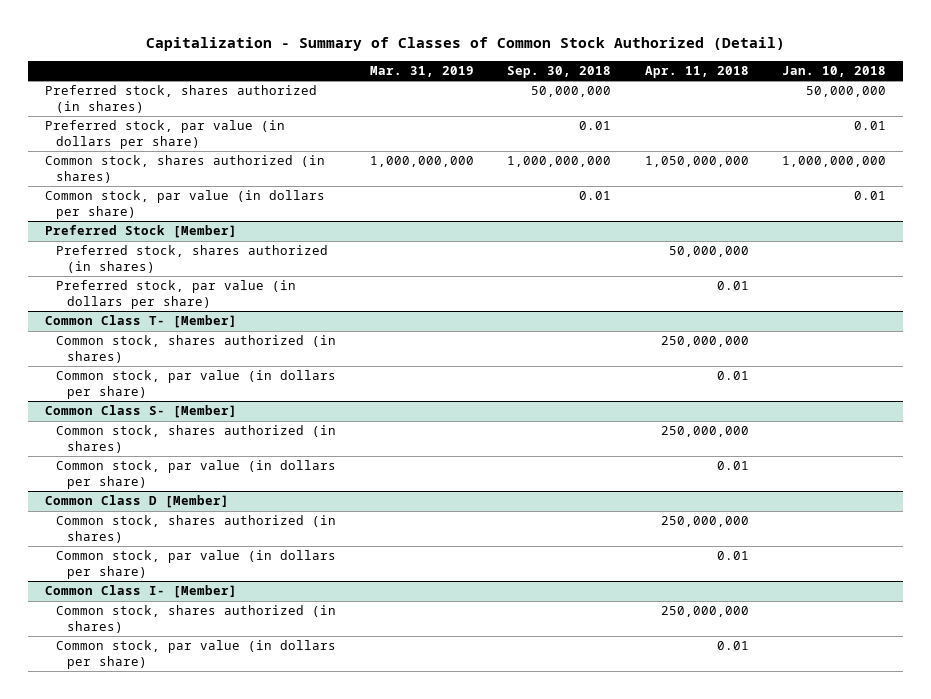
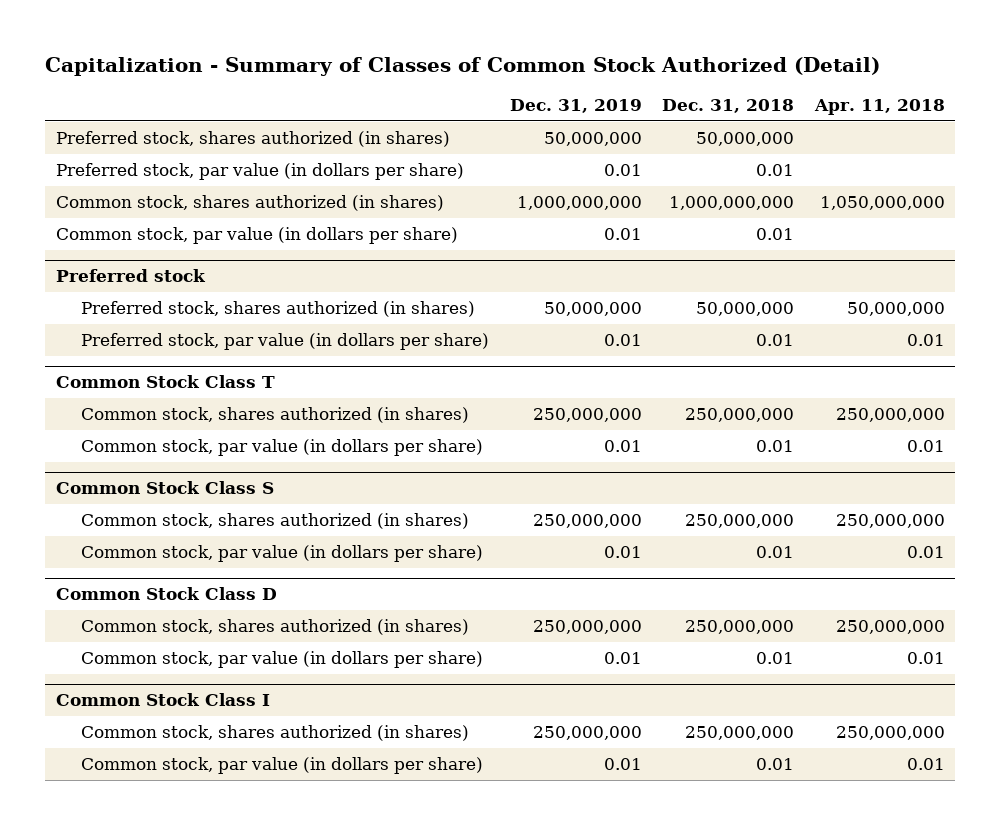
[369,65,474,77] Mar. 31, 2019 -> none
[507,65,612,78] Sep. 30, 2018 -> none
[782,65,887,77] Jan. 10, 2018 -> none
none -> [509,99,642,114] Dec. 31, 2019
none -> [662,99,795,114] Dec. 31, 2018
[45,225,238,239] Preferred Stock [Member] -> [55,269,206,283] Preferred stock
[45,315,238,329] Common Class T- [Member] -> [55,375,275,389] Common Stock Class T
[45,405,238,419] Common Class S- [Member] -> [55,481,274,495] Common Stock Class S
[45,495,230,509] Common Class D [Member] -> [55,587,277,601] Common Stock Class D
[45,585,238,599] Common Class I- [Member] -> [55,693,270,707] Common Stock Class I

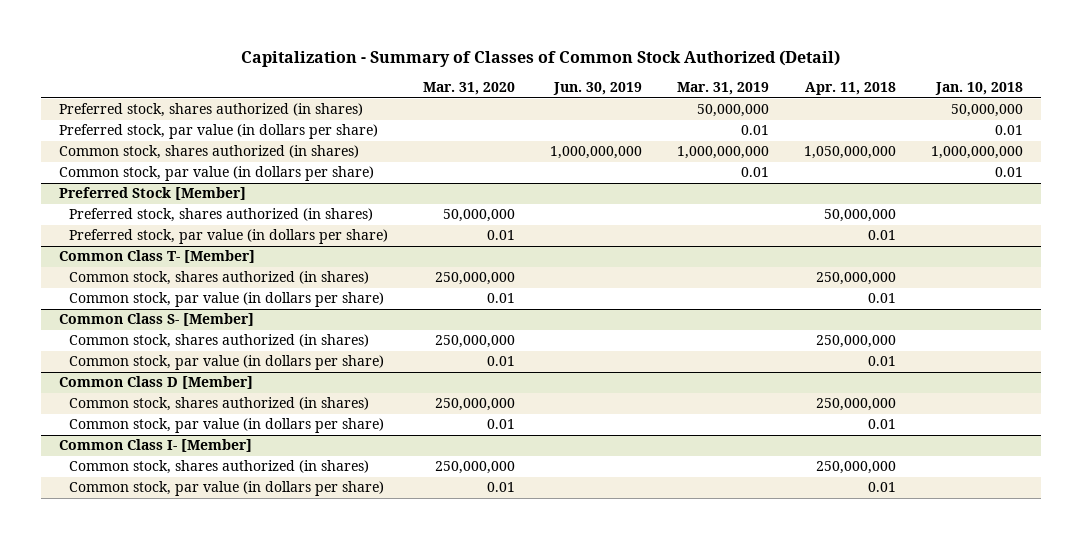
[509,99,642,114] Dec. 31, 2019 -> none
[662,99,795,114] Dec. 31, 2018 -> none
none -> [422,82,515,96] Mar. 31, 2020
none -> [552,82,642,96] Jun. 30, 2019
none -> [676,82,769,96] Mar. 31, 2019
none -> [935,82,1024,96] Jan. 10, 2018
[55,269,206,283] Preferred stock -> [58,187,246,201] Preferred Stock [Member]
[55,375,275,389] Common Stock Class T -> [58,250,255,264] Common Class T- [Member]
[55,481,274,495] Common Stock Class S -> [58,313,254,327] Common Class S- [Member]
[55,587,277,601] Common Stock Class D -> [58,376,253,390] Common Class D [Member]
[55,693,270,707] Common Stock Class I -> [58,439,252,453] Common Class I- [Member]

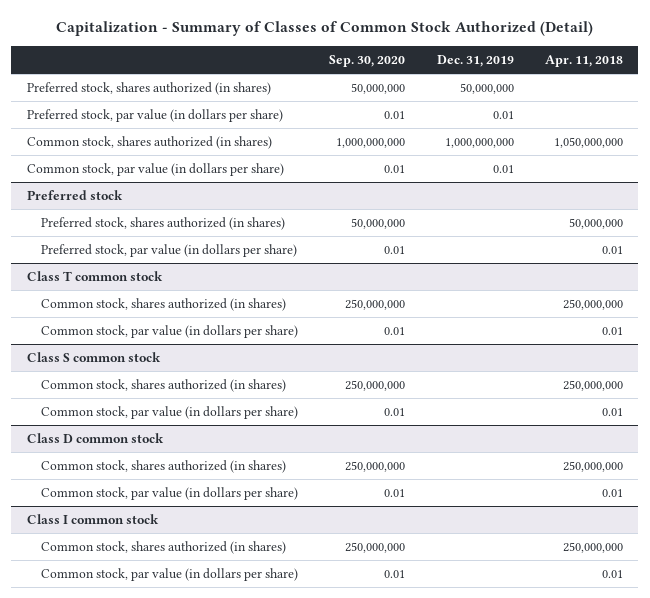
[422,82,515,96] Mar. 31, 2020 -> none
[552,82,642,96] Jun. 30, 2019 -> none
[676,82,769,96] Mar. 31, 2019 -> none
[935,82,1024,96] Jan. 10, 2018 -> none
none -> [329,54,406,67] Sep. 30, 2020
none -> [436,54,514,67] Dec. 31, 2019
[58,187,246,201] Preferred Stock [Member] -> [26,190,123,201] Preferred stock
[58,250,255,264] Common Class T- [Member] -> [26,271,163,282] Class T common stock
[58,313,254,327] Common Class S- [Member] -> [26,352,161,363] Class S common stock
[58,376,253,390] Common Class D [Member] -> [26,433,164,444] Class D common stock
[58,439,252,453] Common Class I- [Member] -> [26,514,159,525] Class I common stock

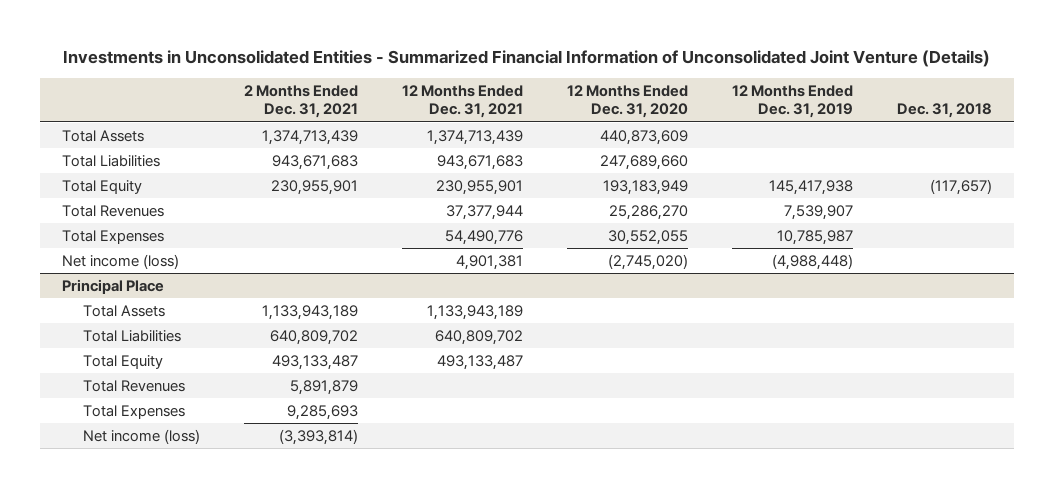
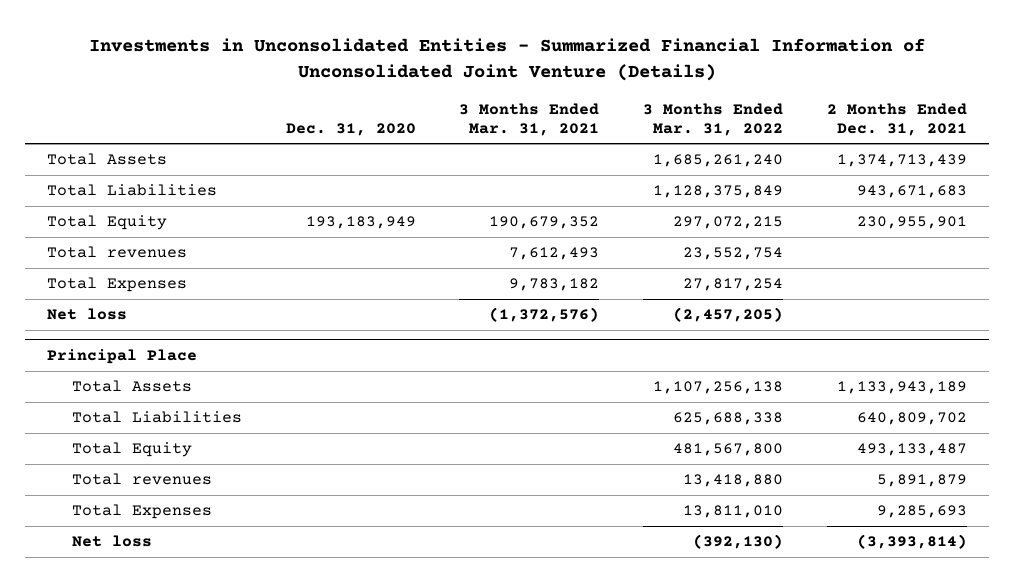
[401,85,523,119] 12 Months Ended Dec. 31, 2021 -> none
[566,85,688,119] 12 Months Ended Dec. 31, 2020 -> none
[731,85,853,119] 12 Months Ended Dec. 31, 2019 -> none
[896,103,992,119] Dec. 31, 2018 -> none
none -> [285,122,416,136] Dec. 31, 2020
none -> [459,102,600,136] 3 Months Ended Mar. 31, 2021
none -> [643,102,784,136] 3 Months Ended Mar. 31, 2022
[62,204,165,217] Total Revenues -> [46,246,187,259] Total revenues
[62,253,180,269] Net income (loss) -> [46,308,127,321] Net loss
[82,379,185,392] Total Revenues -> [71,473,212,486] Total revenues
[82,428,200,444] Net income (loss) -> [71,535,152,548] Net loss

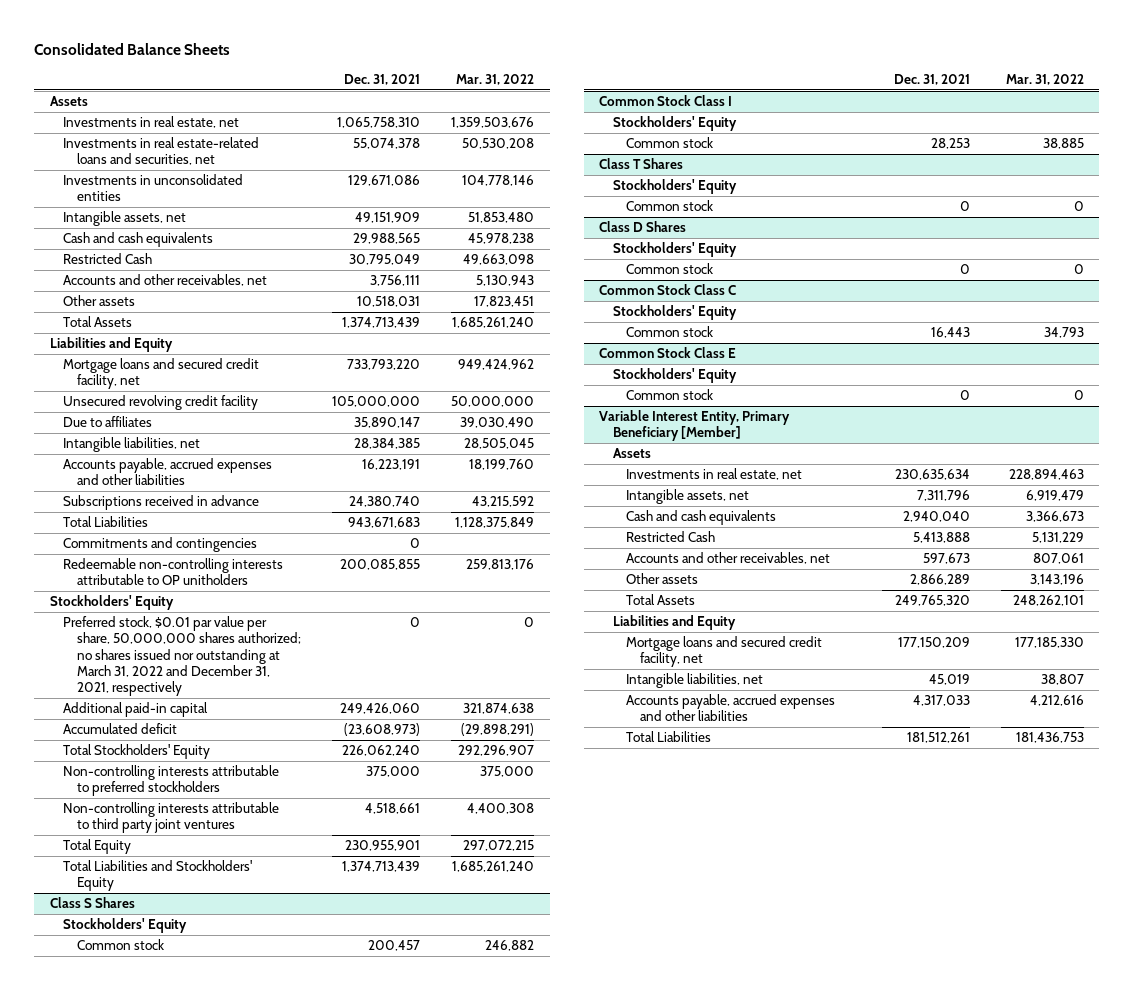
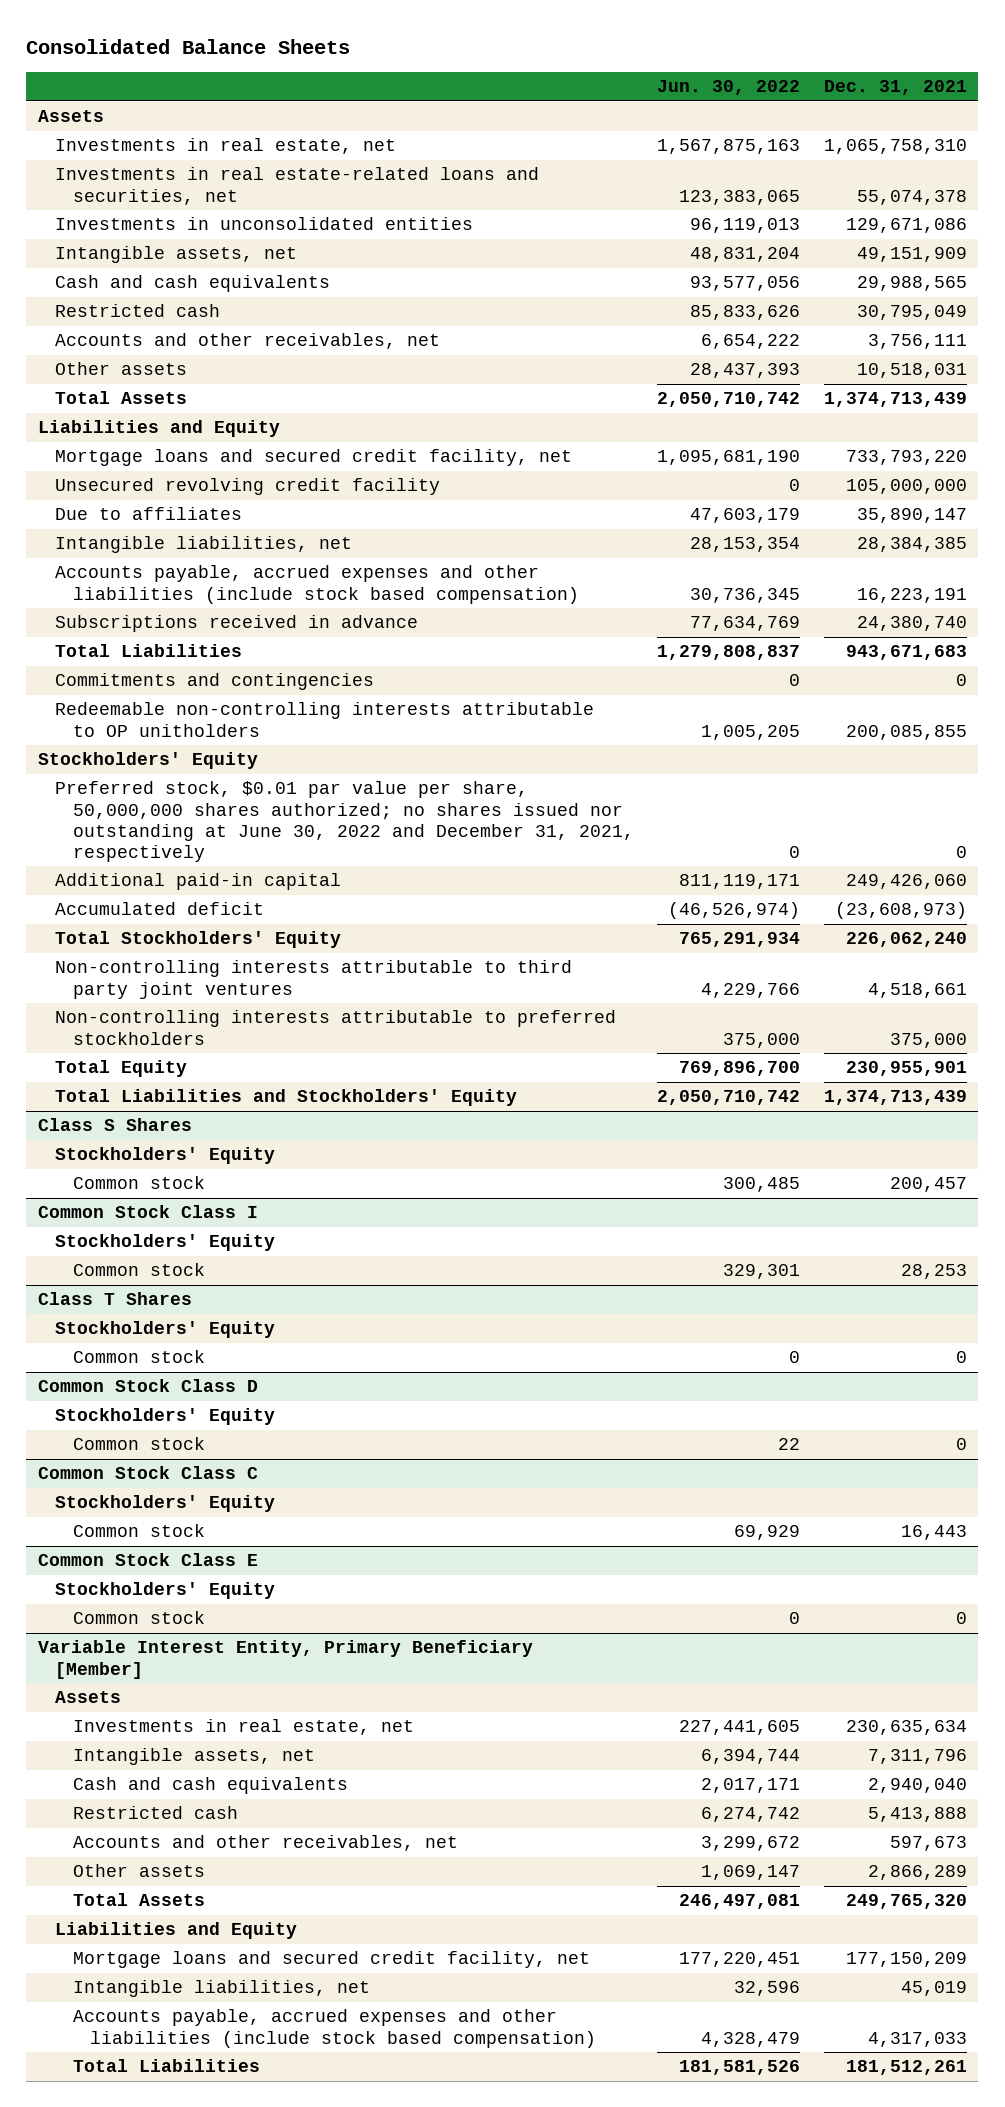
[456,74,535,86] Mar. 31, 2022 -> none
none -> [657,80,801,96] Jun. 30, 2022
[63,253,153,265] Restricted Cash -> [55,304,221,318] Restricted cash
[63,458,273,486] Accounts payable, accrued expenses and other liabilities -> [55,565,579,604] Accounts payable, accrued expenses and other liabilities (include stock based compensation)
[63,616,301,697] Preferred stock, $0.01 par value per share, 50,000,000 shares authorized; no shares issued nor outstanding at March 31, 2022 and December 31, 2021, respectively -> [55,781,634,862] Preferred stock, $0.01 par value per share, 50,000,000 shares authorized; no shares issued nor outstanding at June 30, 2022 and December 31, 2021, respectively
[63,765,280,797] Non-controlling interests attributable to preferred stockholders -> [55,1010,617,1045] Non-controlling interests attributable to preferred stockholders
[599,221,687,233] Class D Shares -> [38,1379,259,1393] Common Stock Class D
[626,531,716,543] Restricted Cash -> [72,1806,238,1820] Restricted cash
[626,694,836,722] Accounts payable, accrued expenses and other liabilities -> [72,2009,597,2048] Accounts payable, accrued expenses and other liabilities (include stock based compensation)

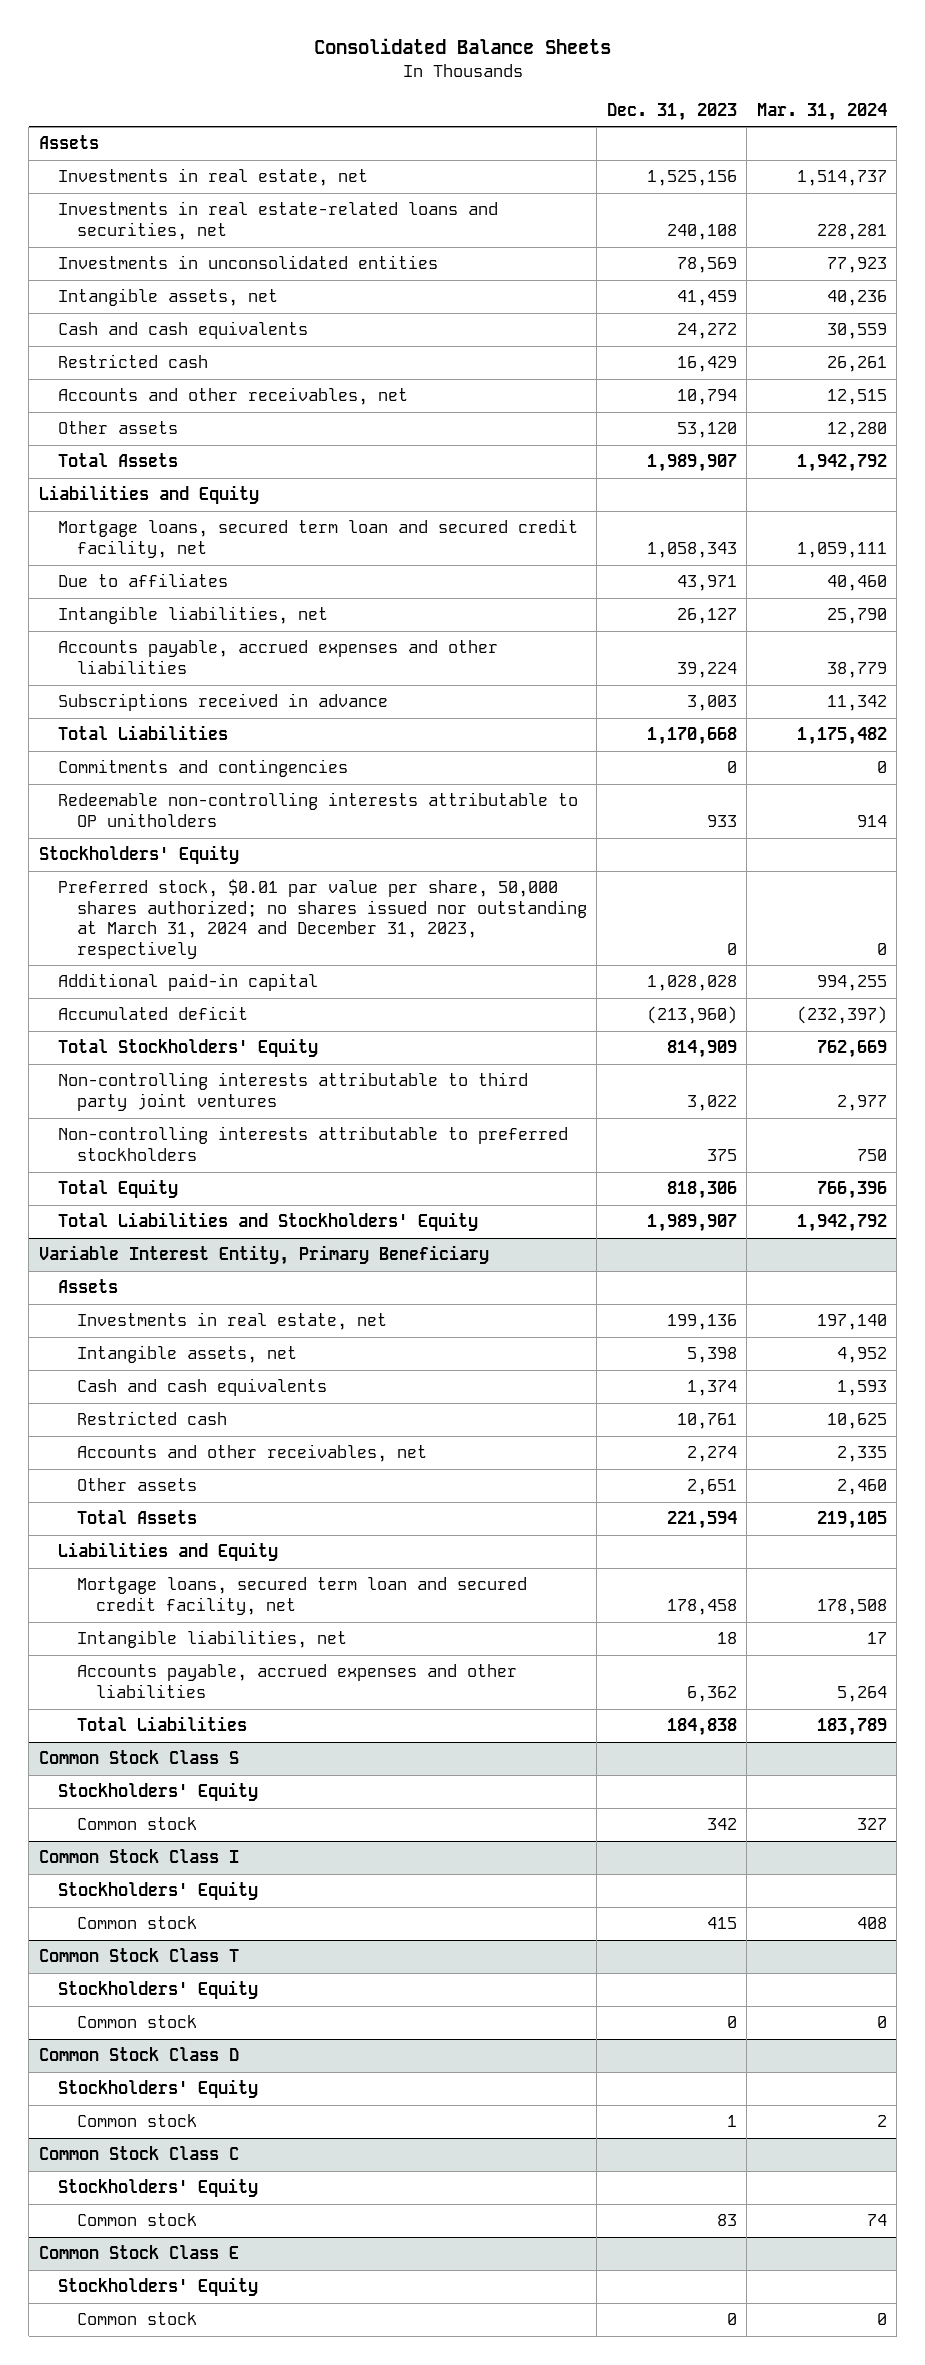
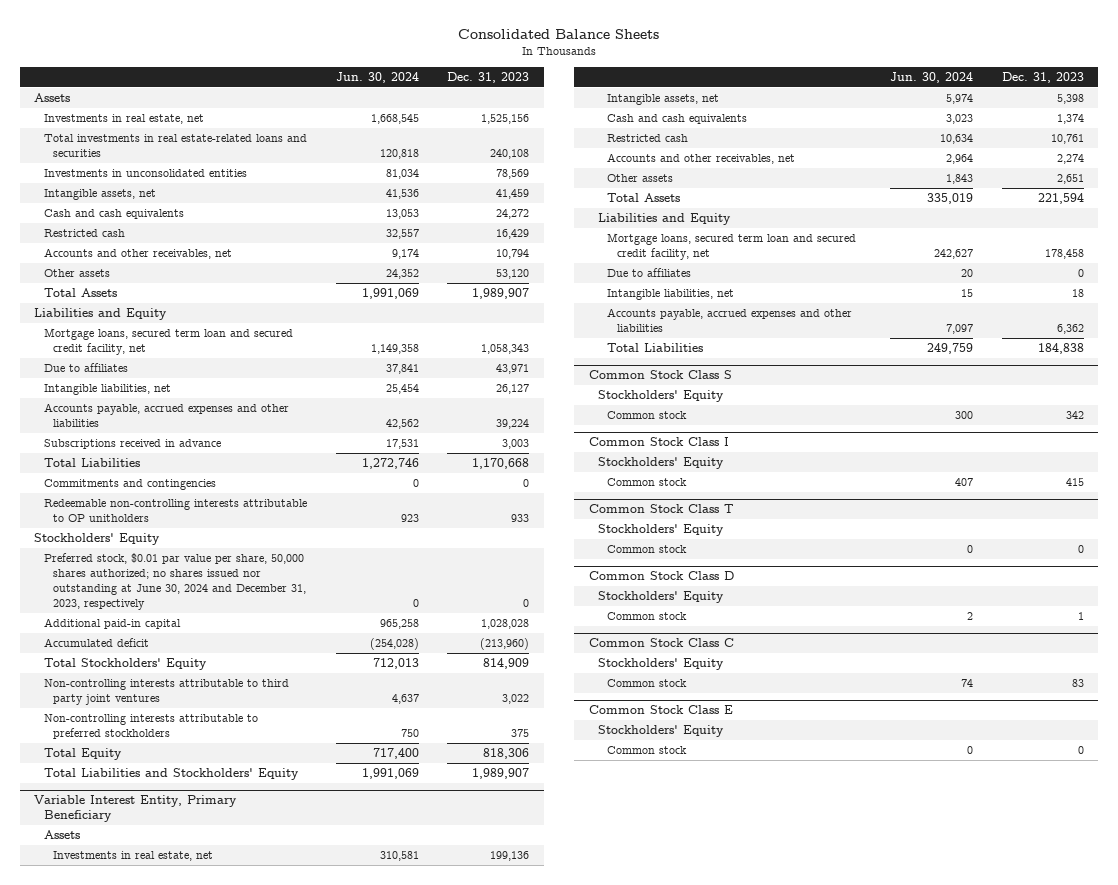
[756,102,887,121] Mar. 31, 2024 -> none
none -> [335,72,419,84] Jun. 30, 2024
[57,201,498,240] Investments in real estate-related loans and securities, net -> [43,133,307,157] Total investments in real estate-related loans and securities
[57,879,587,959] Preferred stock, $0.01 par value per share, 50,000 shares authorized; no shares issued nor outstanding at March 31, 2024 and December 31, 2023, respectively -> [43,552,307,610] Preferred stock, $0.01 par value per share, 50,000 shares authorized; no shares issued nor outstanding at June 30, 2024 and December 31, 2023, respectively
none -> [607,267,692,277] Due to affiliates

